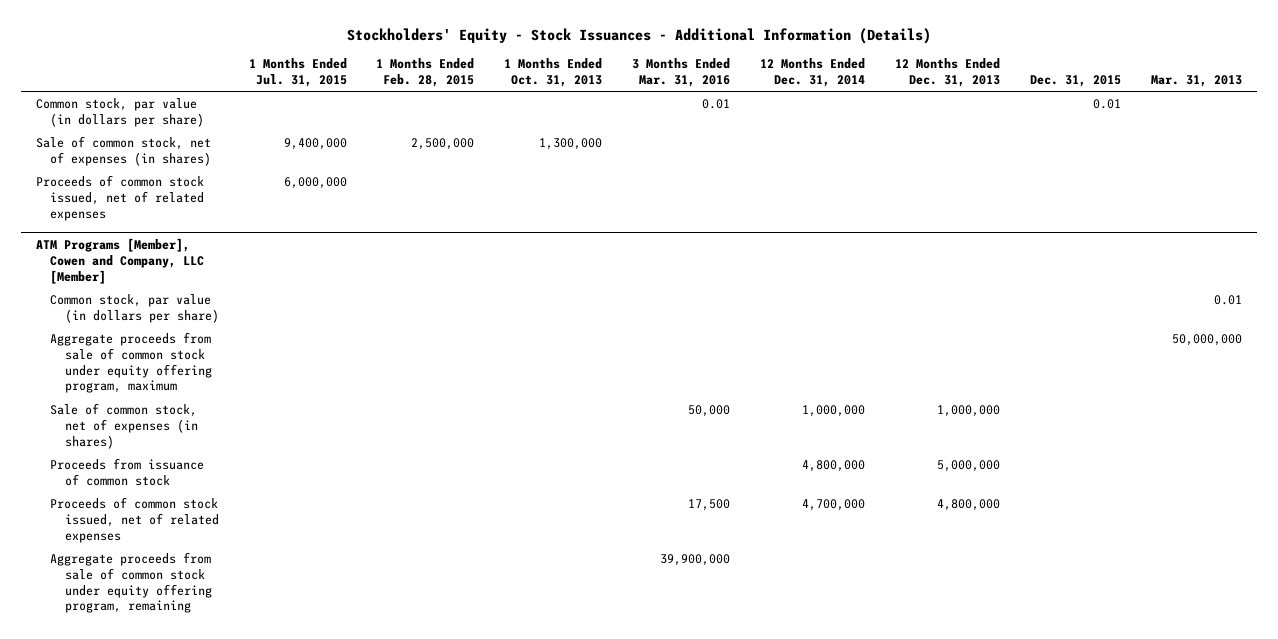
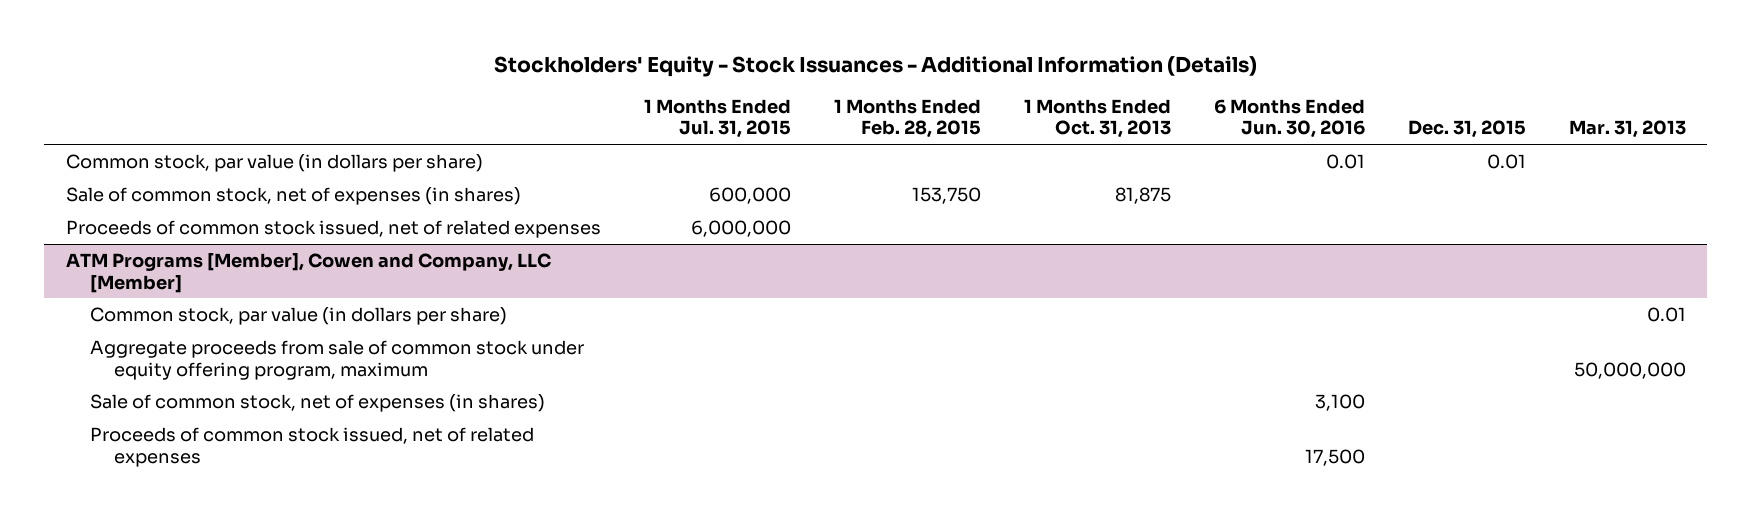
[632,58,731,88] 3 Months Ended Mar. 31, 2016 -> none
[760,58,866,88] 12 Months Ended Dec. 31, 2014 -> none
[895,58,1001,88] 12 Months Ended Dec. 31, 2013 -> none
none -> [1213,98,1365,139] 6 Months Ended Jun. 30, 2016
[283,137,347,150] 9,400,000 -> [708,187,791,205] 600,000
[411,137,475,150] 2,500,000 -> [911,187,981,205] 153,750
[539,137,603,150] 1,300,000 -> [1114,187,1171,205] 81,875
[50,457,205,486] Proceeds from issuance of common stock -> none
[50,551,212,614] Aggregate proceeds from sale of common stock under equity offering program, remaining -> none

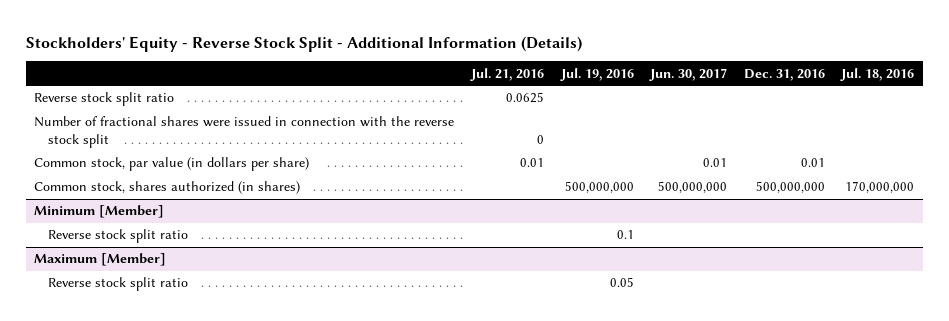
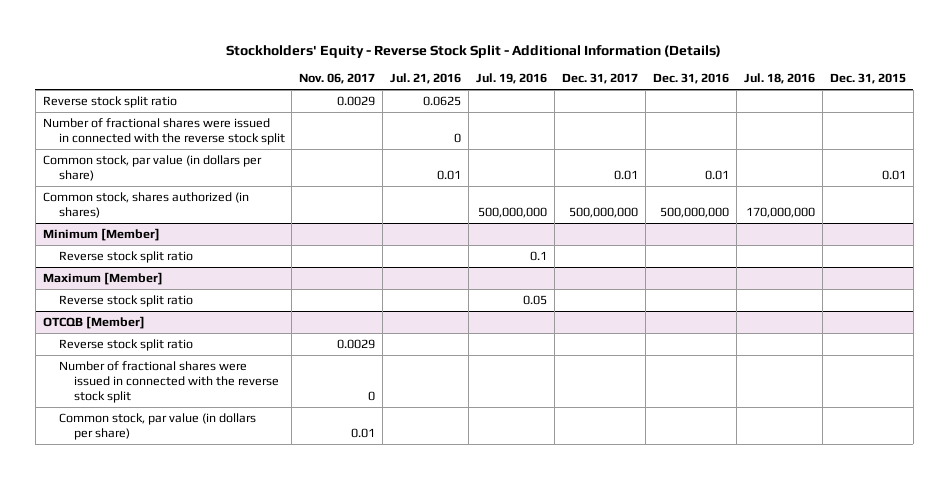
[649,67,728,81] Jun. 30, 2017 -> none
none -> [299,73,376,85] Nov. 06, 2017
none -> [562,73,639,85] Dec. 31, 2017
none -> [829,73,906,85] Dec. 31, 2015
[34,116,455,148] Number of fractional shares were issued in connection with the reverse stock split -> [42,118,285,146] Number of fractional shares were issued in connected with the reverse stock split
none -> [42,316,145,330] OTCQB [Member]
none -> [58,339,193,352] Reverse stock split ratio
none -> [58,361,280,404] Number of fractional shares were issued in connected with the reverse stock split
none -> [58,413,256,441] Common stock, par value (in dollars per share)

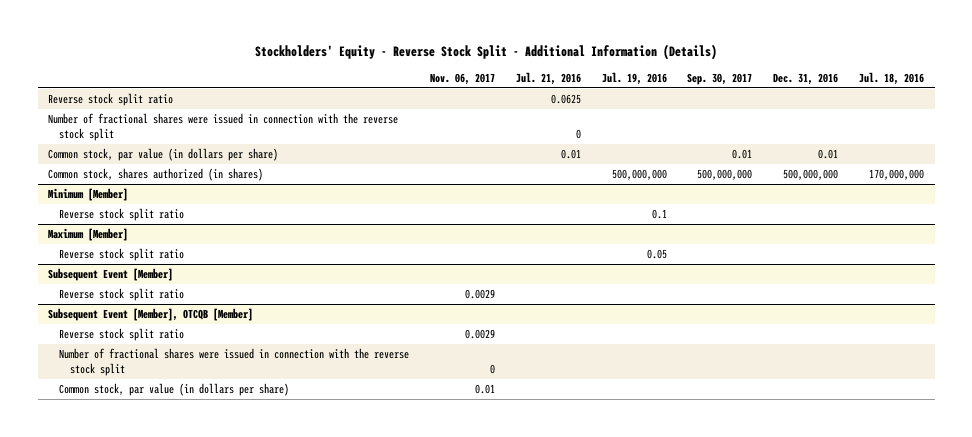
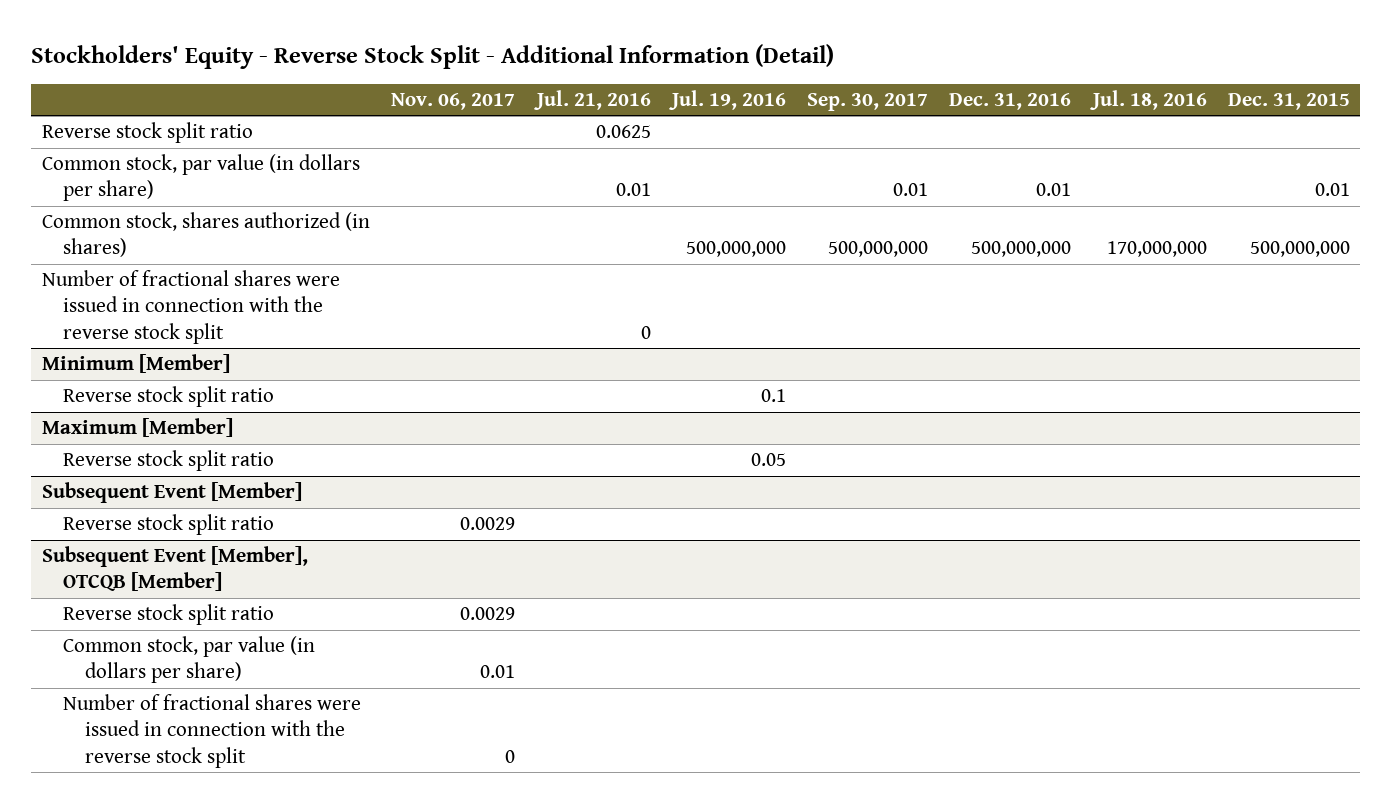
[255,43,718,60] Stockholders' Equity - Reverse Stock Split - Additional Information (Details) -> [31,44,835,70] Stockholders' Equity - Reverse Stock Split - Additional Information (Detail)
none -> [1227,92,1350,110] Dec. 31, 2015
[48,113,399,141] Number of fractional shares were issued in connection with the reverse stock split -> [42,270,341,344] Number of fractional shares were issued in connection with the reverse stock split
[58,348,409,376] Number of fractional shares were issued in connection with the reverse stock split -> [63,694,362,768] Number of fractional shares were issued in connection with the reverse stock split

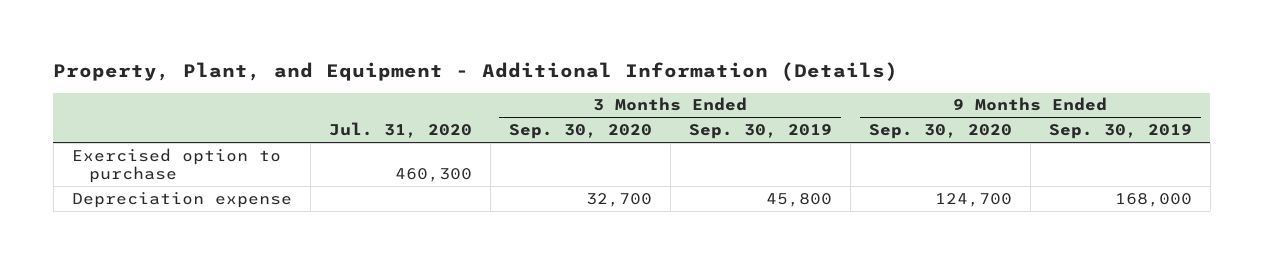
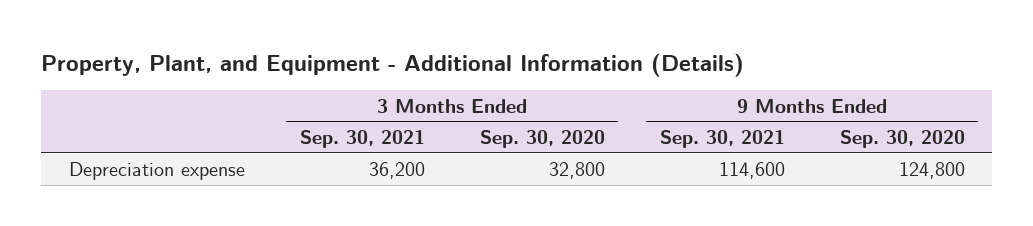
[328,122,472,139] Jul. 31, 2020 -> none
[688,124,832,140] Sep. 30, 2019 -> none
[1048,124,1192,140] Sep. 30, 2019 -> none
none -> [299,129,425,148] Sep. 30, 2021
none -> [659,129,785,148] Sep. 30, 2021
[71,147,281,183] Exercised option to purchase -> none
[585,192,652,207] 32,700 -> [548,162,605,180] 32,800
[934,192,1012,207] 124,700 -> [898,162,965,180] 124,800

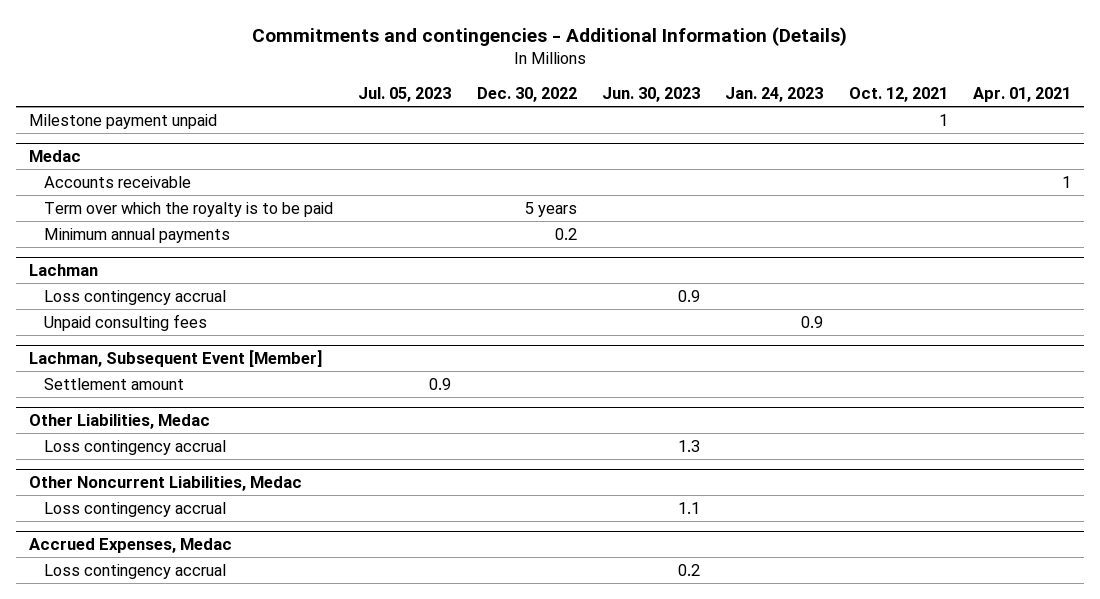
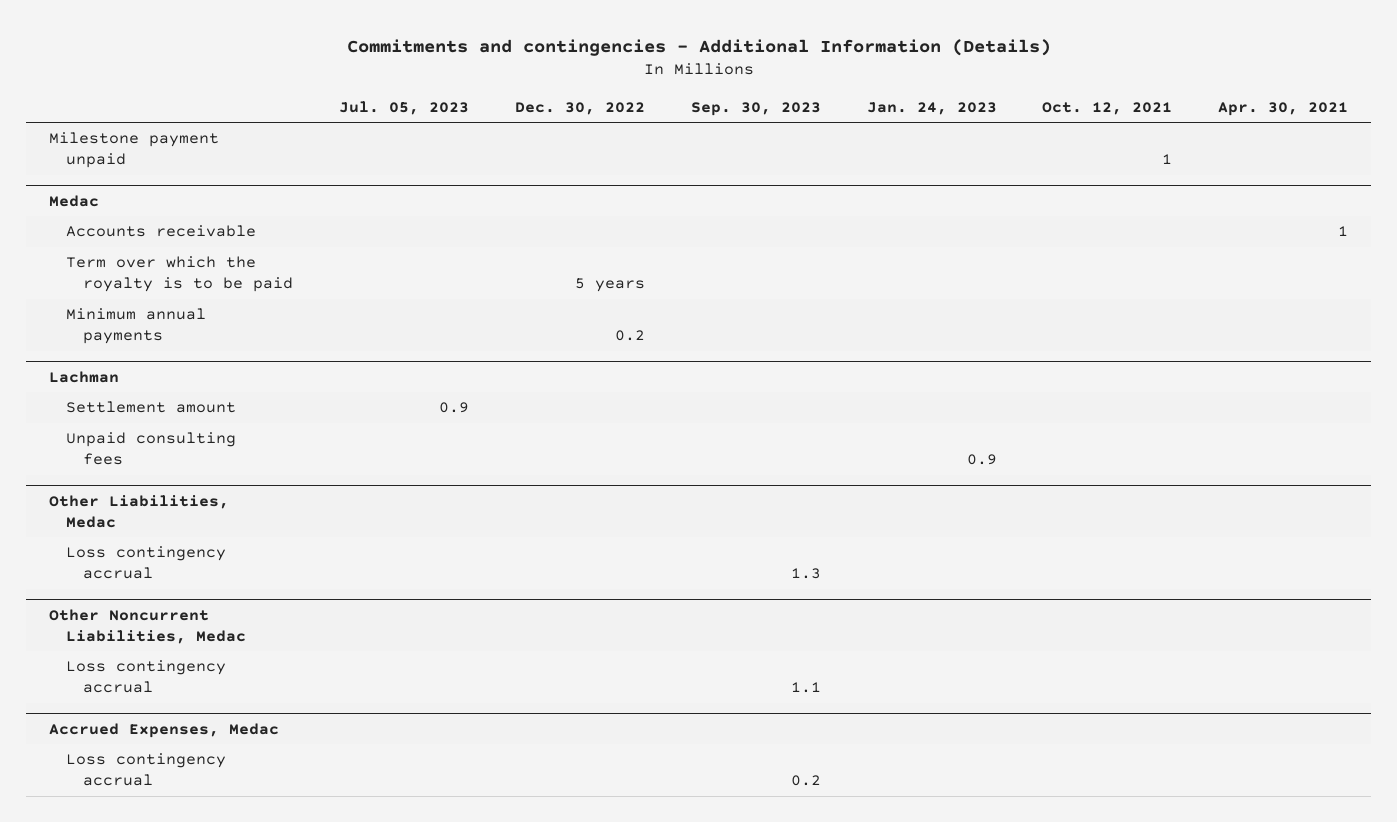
[602,87,701,103] Jun. 30, 2023 -> none
[973,87,1072,103] Apr. 01, 2021 -> none
none -> [690,101,821,116] Sep. 30, 2023
none -> [1218,101,1349,116] Apr. 30, 2021
[43,289,226,305] Loss contingency accrual -> none
none -> [65,401,236,414] Settlement amount
[28,350,323,368] Lachman, Subsequent Event [Member] -> none
[43,377,184,390] Settlement amount -> none

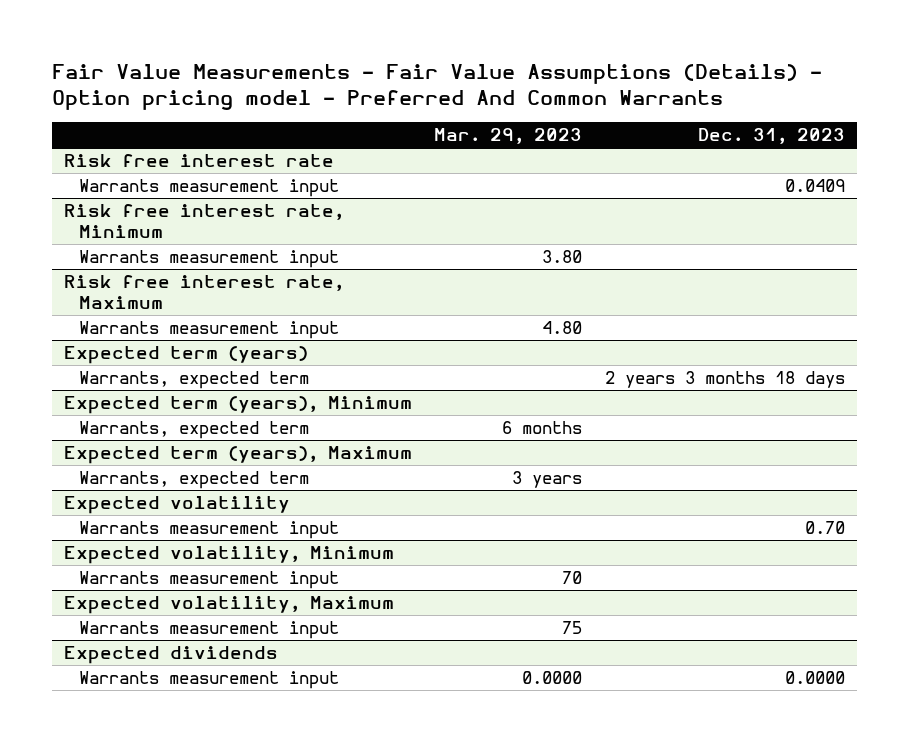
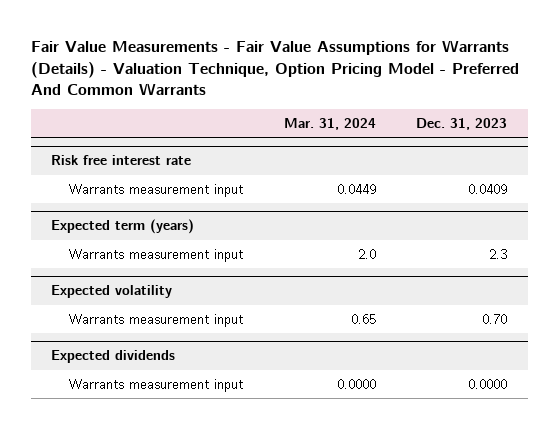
[52,63,823,110] Fair Value Measurements - Fair Value Assumptions (Details) - Option pricing model - Preferred And Common Warrants -> [30,40,519,96] Fair Value Measurements - Fair Value Assumptions for Warrants (Details) - Valuation Technique, Option Pricing Model - Preferred And Common Warrants
[434,127,583,144] Mar. 29, 2023 -> none
none -> [283,117,376,130] Mar. 31, 2024
[63,204,344,238] Risk free interest rate, Minimum -> none
[79,250,340,269] Warrants measurement input -> none
[63,275,344,309] Risk free interest rate, Maximum -> none
[79,321,340,340] Warrants measurement input -> none
[79,371,310,390] Warrants, expected term -> none
[63,396,412,415] Expected term (years), Minimum -> none
[79,421,310,440] Warrants, expected term -> none
[63,446,412,465] Expected term (years), Maximum -> none
[79,471,310,490] Warrants, expected term -> none
none -> [68,248,244,262] Warrants measurement input
[63,546,394,565] Expected volatility, Minimum -> none
[79,571,340,590] Warrants measurement input -> none
[63,596,394,615] Expected volatility, Maximum -> none
[79,621,340,640] Warrants measurement input -> none

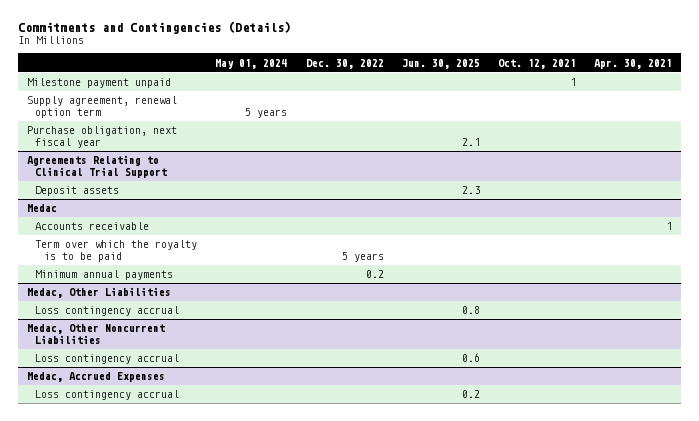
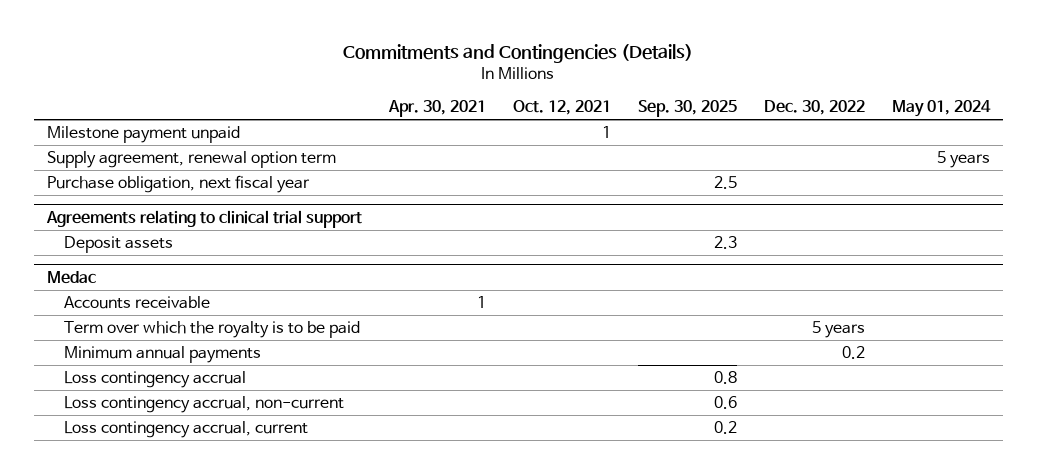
[401,58,480,69] Jun. 30, 2025 -> none
none -> [637,100,737,118] Sep. 30, 2025
[26,155,168,178] Agreements Relating to Clinical Trial Support -> [46,210,363,229] Agreements relating to clinical trial support
[26,287,171,299] Medac, Other Liabilities -> none
[35,306,180,317] Loss contingency accrual -> none
[26,324,165,344] Medac, Other Noncurrent Liabilities -> none
[35,354,180,365] Loss contingency accrual -> none
[26,372,165,383] Medac, Accrued Expenses -> none
[35,390,180,401] Loss contingency accrual -> none
none -> [63,371,246,389] Loss contingency accrual
none -> [63,396,344,414] Loss contingency accrual, non-current
none -> [63,421,308,439] Loss contingency accrual, current

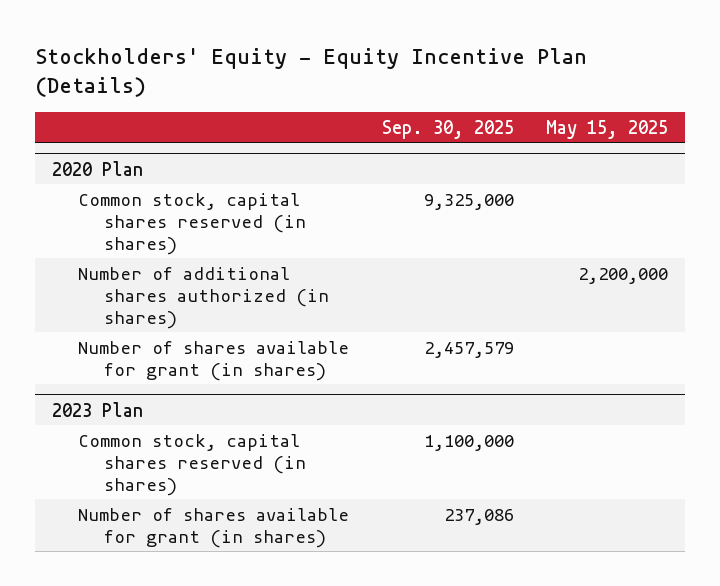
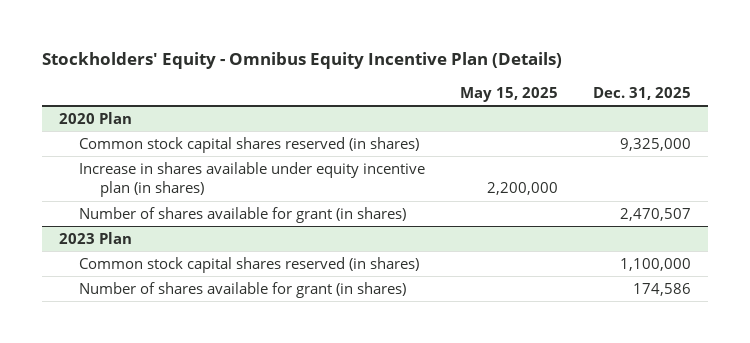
[35,48,588,98] Stockholders' Equity - Equity Incentive Plan (Details) -> [41,51,562,69] Stockholders' Equity - Omnibus Equity Incentive Plan (Details)
[381,119,514,139] Sep. 30, 2025 -> none
none -> [592,86,691,100] Dec. 31, 2025
[78,192,307,255] Common stock, capital shares reserved (in shares) -> [79,137,420,154] Common stock capital shares reserved (in shares)
[78,266,330,329] Number of additional shares authorized (in shares) -> [79,162,426,198] Increase in shares available under equity incentive plan (in shares)
[78,433,307,496] Common stock, capital shares reserved (in shares) -> [79,257,420,274] Common stock capital shares reserved (in shares)

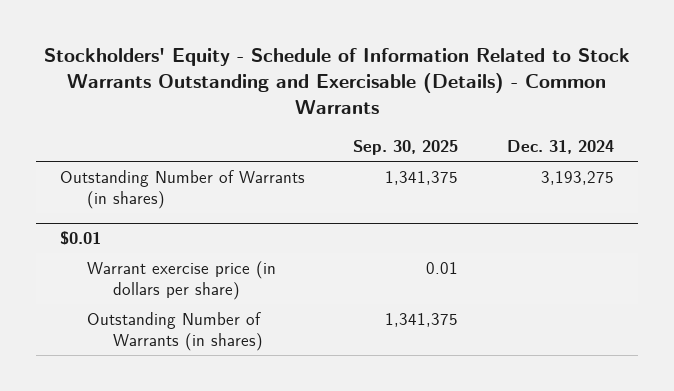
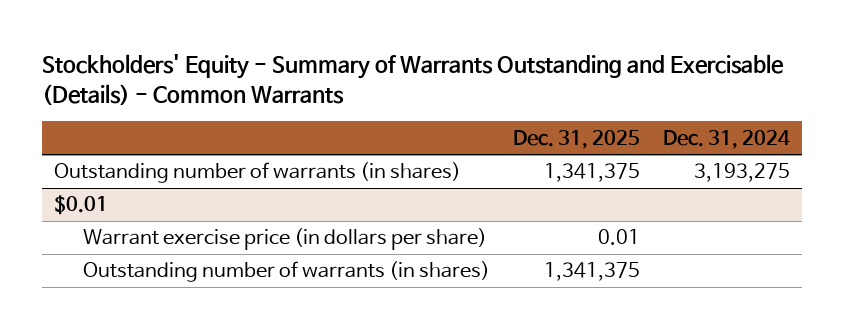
[43,47,630,115] Stockholders' Equity - Schedule of Information Related to Stock Warrants Outstanding and Exercisable (Details) - Common Warrants -> [42,54,785,106] Stockholders' Equity - Summary of Warrants Outstanding and Exercisable (Details) - Common Warrants
[353,140,459,156] Sep. 30, 2025 -> none
none -> [513,129,641,149] Dec. 31, 2025
[59,169,305,210] Outstanding Number of Warrants (in shares) -> [53,162,461,184] Outstanding number of warrants (in shares)
[86,311,264,352] Outstanding Number of Warrants (in shares) -> [83,261,491,283] Outstanding number of warrants (in shares)

